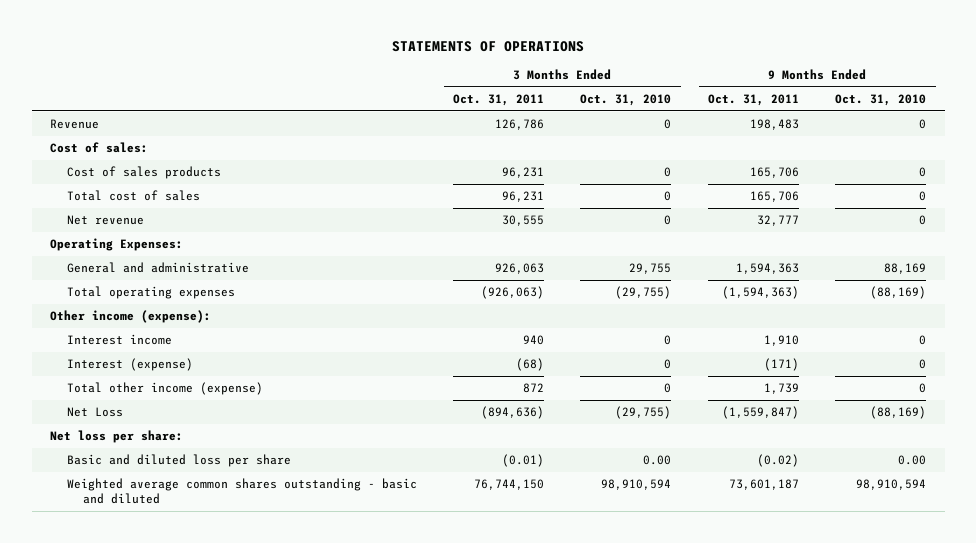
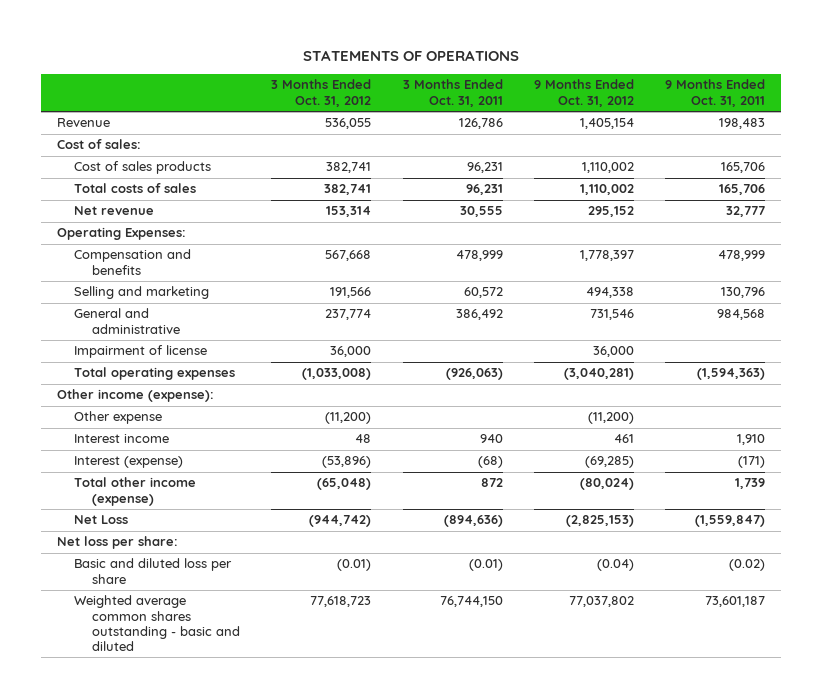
[580,94,672,107] Oct. 31, 2010 -> none
[835,94,927,107] Oct. 31, 2010 -> none
none -> [271,79,372,107] 3 Months Ended Oct. 31, 2012
none -> [533,79,634,107] 9 Months Ended Oct. 31, 2012
[66,190,200,202] Total cost of sales -> [74,183,197,194] Total costs of sales
none -> [74,249,192,275] Compensation and benefits
none -> [74,286,210,300] Selling and marketing
[495,263,545,275] 926,063 -> [455,309,503,321] 386,492
[735,263,799,275] 1,594,363 -> [717,309,766,321] 984,568
none -> [74,345,208,359] Impairment of license
none -> [74,411,163,425] Other expense

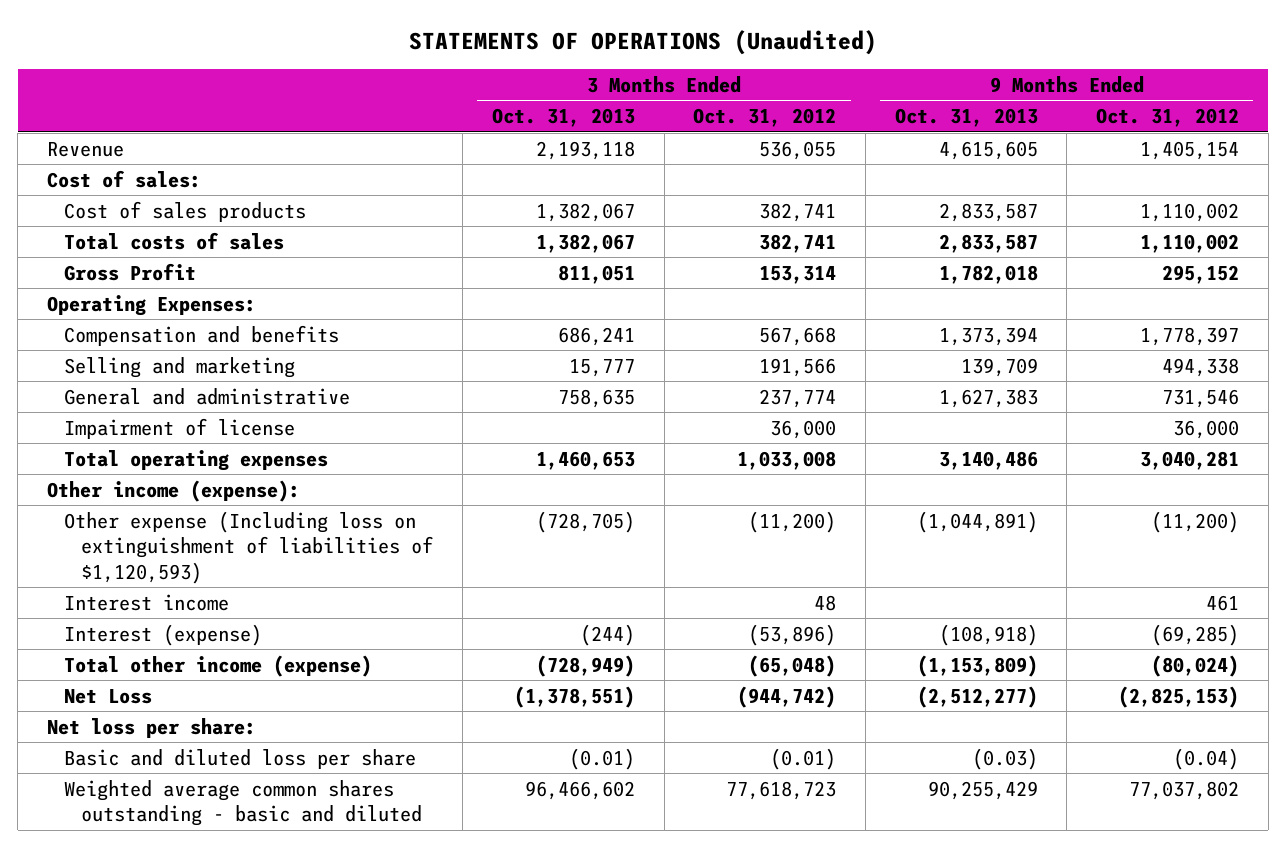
[303,50,520,62] STATEMENTS OF OPERATIONS -> [408,29,877,55] STATEMENTS OF OPERATIONS (Unaudited)
[402,79,503,107] 3 Months Ended Oct. 31, 2011 -> none
[665,79,766,107] 9 Months Ended Oct. 31, 2011 -> none
none -> [491,108,635,128] Oct. 31, 2013
none -> [894,108,1038,128] Oct. 31, 2013
[74,206,155,216] Net revenue -> [64,262,197,281] Gross Profit
[302,368,372,381] (1,033,008) -> [737,450,837,470] 1,033,008
[563,368,634,381] (3,040,281) -> [1139,450,1239,470] 3,040,281
[74,411,163,425] Other expense -> [64,510,434,584] Other expense (Including loss on extinguishment of liabilities of $1,120,593)

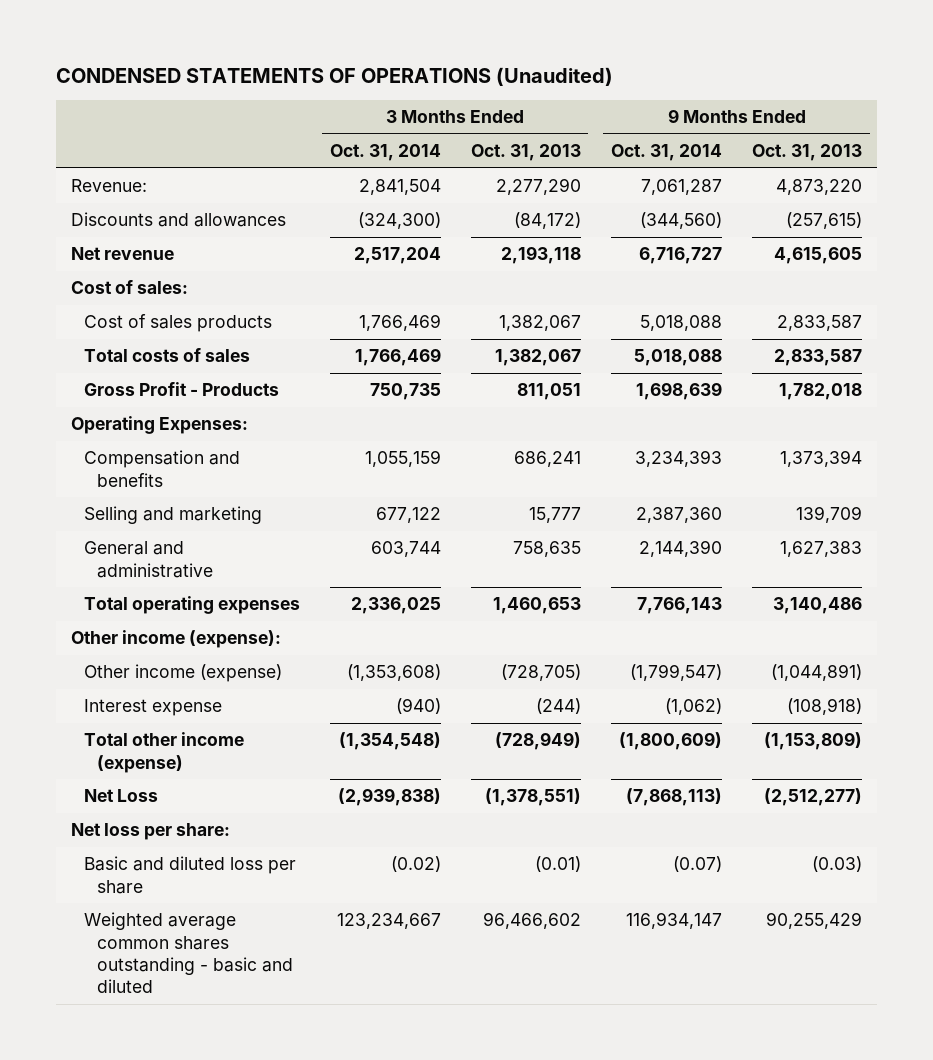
[408,29,877,55] STATEMENTS OF OPERATIONS (Unaudited) -> [55,66,613,86] CONDENSED STATEMENTS OF OPERATIONS (Unaudited)
[693,108,837,128] Oct. 31, 2012 -> none
[1095,108,1239,128] Oct. 31, 2012 -> none
none -> [329,144,441,162] Oct. 31, 2014
none -> [611,144,723,162] Oct. 31, 2014
none -> [70,179,147,193] Revenue:
none -> [70,212,286,228] Discounts and allowances
[46,141,124,157] Revenue -> [70,247,174,261] Net revenue
[64,262,197,281] Gross Profit -> [83,382,279,397] Gross Profit - Products
[64,417,296,439] Impairment of license -> none
[64,593,230,611] Interest income -> none
[64,510,434,584] Other expense (Including loss on extinguishment of liabilities of $1,120,593) -> [83,664,282,683] Other income (expense)
[64,623,263,646] Interest (expense) -> [83,699,222,717] Interest expense

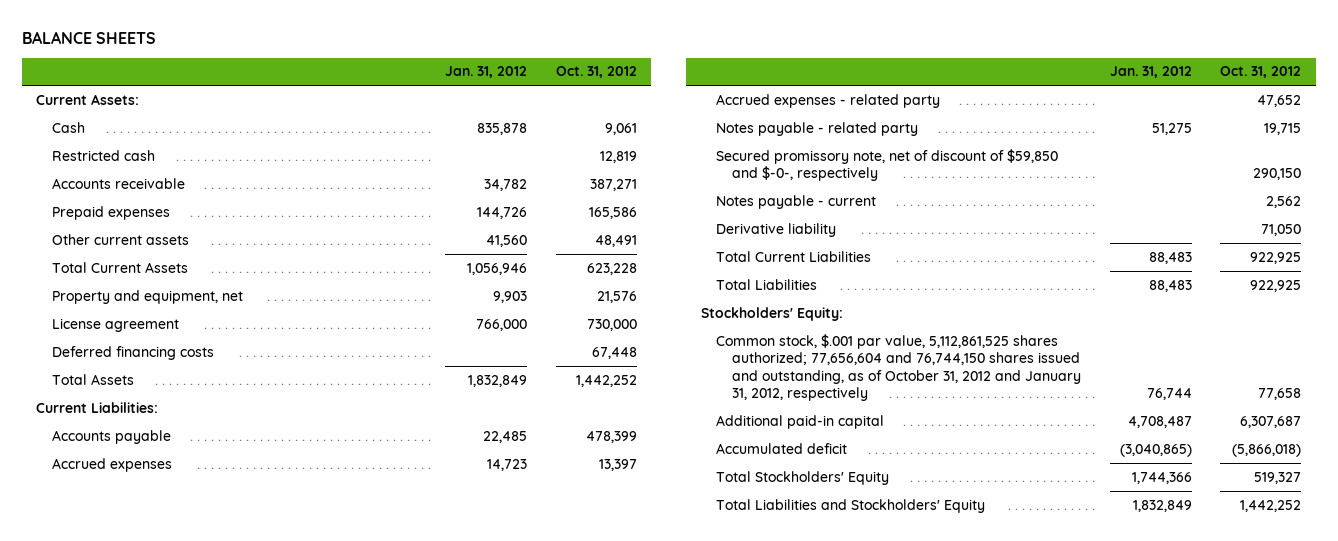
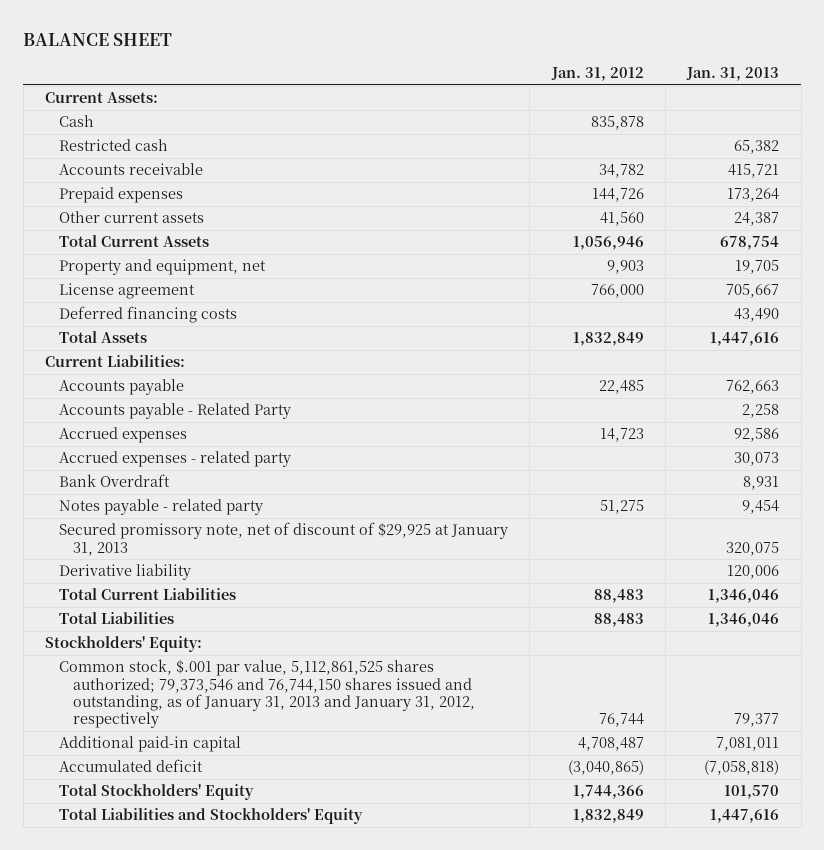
[21,30,156,44] BALANCE SHEETS -> [23,33,173,47] BALANCE SHEET
[555,66,637,79] Oct. 31, 2012 -> none
none -> [686,67,780,82] Jan. 31, 2013
none -> [59,403,292,420] Accounts payable - Related Party
none -> [59,474,171,488] Bank Overdraft
[716,194,877,209] Notes payable - current -> none
[716,148,1059,182] Secured promissory note, net of discount of $59,850 and $-0-, respectively -> [59,522,509,556] Secured promissory note, net of discount of $29,925 at January 31, 2013
[716,333,1081,402] Common stock, $.001 par value, 5,112,861,525 shares authorized; 77,656,604 and 76,744,150 shares issued and outstanding, as of October 31, 2012 and January 31, 2012, respectively -> [59,659,476,729] Common stock, $.001 par value, 5,112,861,525 shares authorized; 79,373,546 and 76,744,150 shares issued and outstanding, as of January 31, 2013 and January 31, 2012, respectively

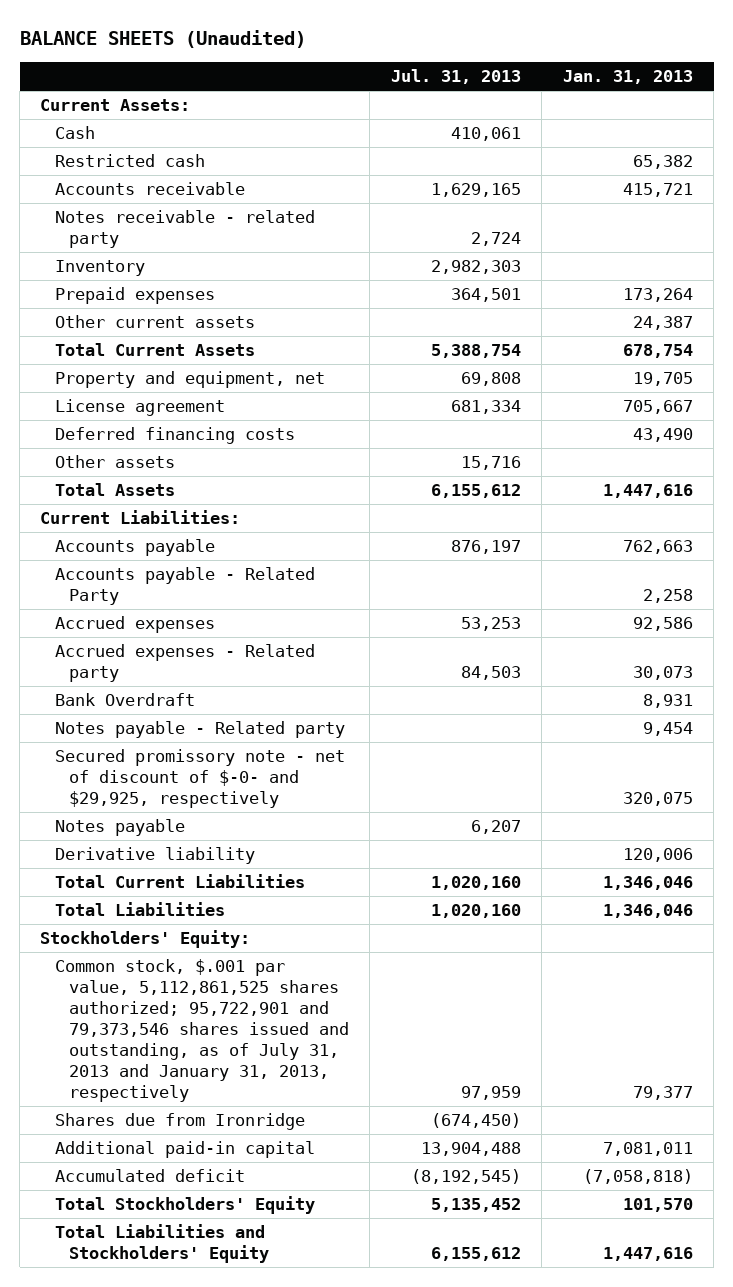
[23,33,173,47] BALANCE SHEET -> [19,30,306,49] BALANCE SHEETS (Unaudited)
[550,67,644,82] Jan. 31, 2012 -> none
none -> [390,69,521,85] Jul. 31, 2013
none -> [54,210,315,249] Notes receivable - related party
none -> [54,260,145,277] Inventory
none -> [54,455,175,469] Other assets
[59,451,292,468] Accrued expenses - related party -> [54,644,315,683] Accrued expenses - Related party
[59,499,264,516] Notes payable - related party -> [54,721,345,739] Notes payable - Related party
[59,522,509,556] Secured promissory note, net of discount of $29,925 at January 31, 2013 -> [54,749,345,809] Secured promissory note - net of discount of $-0- and $29,925, respectively
none -> [54,819,185,837] Notes payable
[59,659,476,729] Common stock, $.001 par value, 5,112,861,525 shares authorized; 79,373,546 and 76,744,150 shares issued and outstanding, as of January 31, 2013 and January 31, 2012, respectively -> [54,959,349,1102] Common stock, $.001 par value, 5,112,861,525 shares authorized; 95,722,901 and 79,373,546 shares issued and outstanding, as of July 31, 2013 and January 31, 2013, respectively
none -> [54,1113,305,1131] Shares due from Ironridge

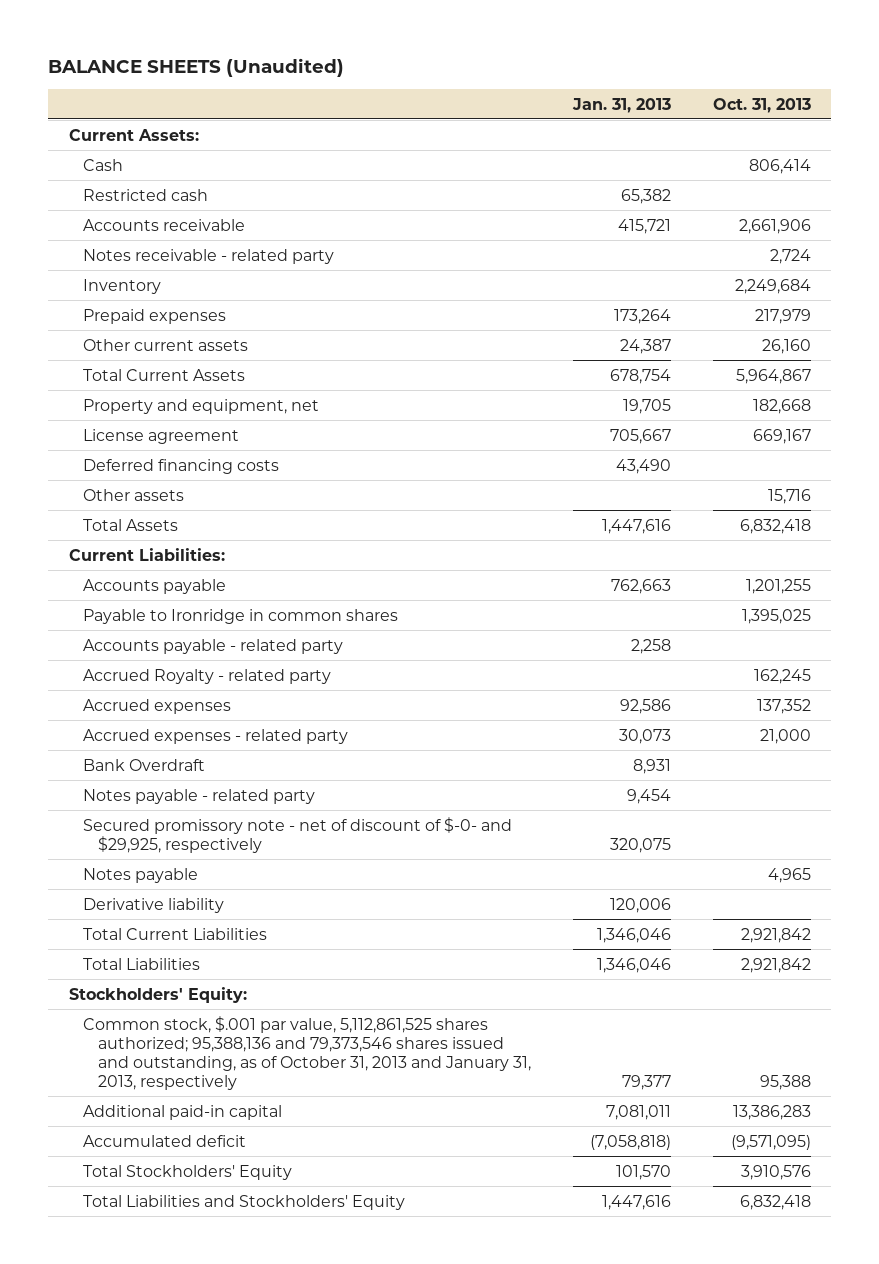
[390,69,521,85] Jul. 31, 2013 -> none
none -> [712,97,811,113] Oct. 31, 2013
none -> [83,608,399,624] Payable to Ironridge in common shares
[54,567,315,606] Accounts payable - Related Party -> [83,638,344,654] Accounts payable - related party
none -> [83,668,332,684] Accrued Royalty - related party
[54,644,315,683] Accrued expenses - Related party -> [83,728,349,744] Accrued expenses - related party
[54,721,345,739] Notes payable - Related party -> [83,788,316,804] Notes payable - related party
[54,1113,305,1131] Shares due from Ironridge -> none
[54,959,349,1102] Common stock, $.001 par value, 5,112,861,525 shares authorized; 95,722,901 and 79,373,546 shares issued and outstanding, as of July 31, 2013 and January 31, 2013, respectively -> [83,1015,532,1091] Common stock, $.001 par value, 5,112,861,525 shares authorized; 95,388,136 and 79,373,546 shares issued and outstanding, as of October 31, 2013 and January 31, 2013, respectively

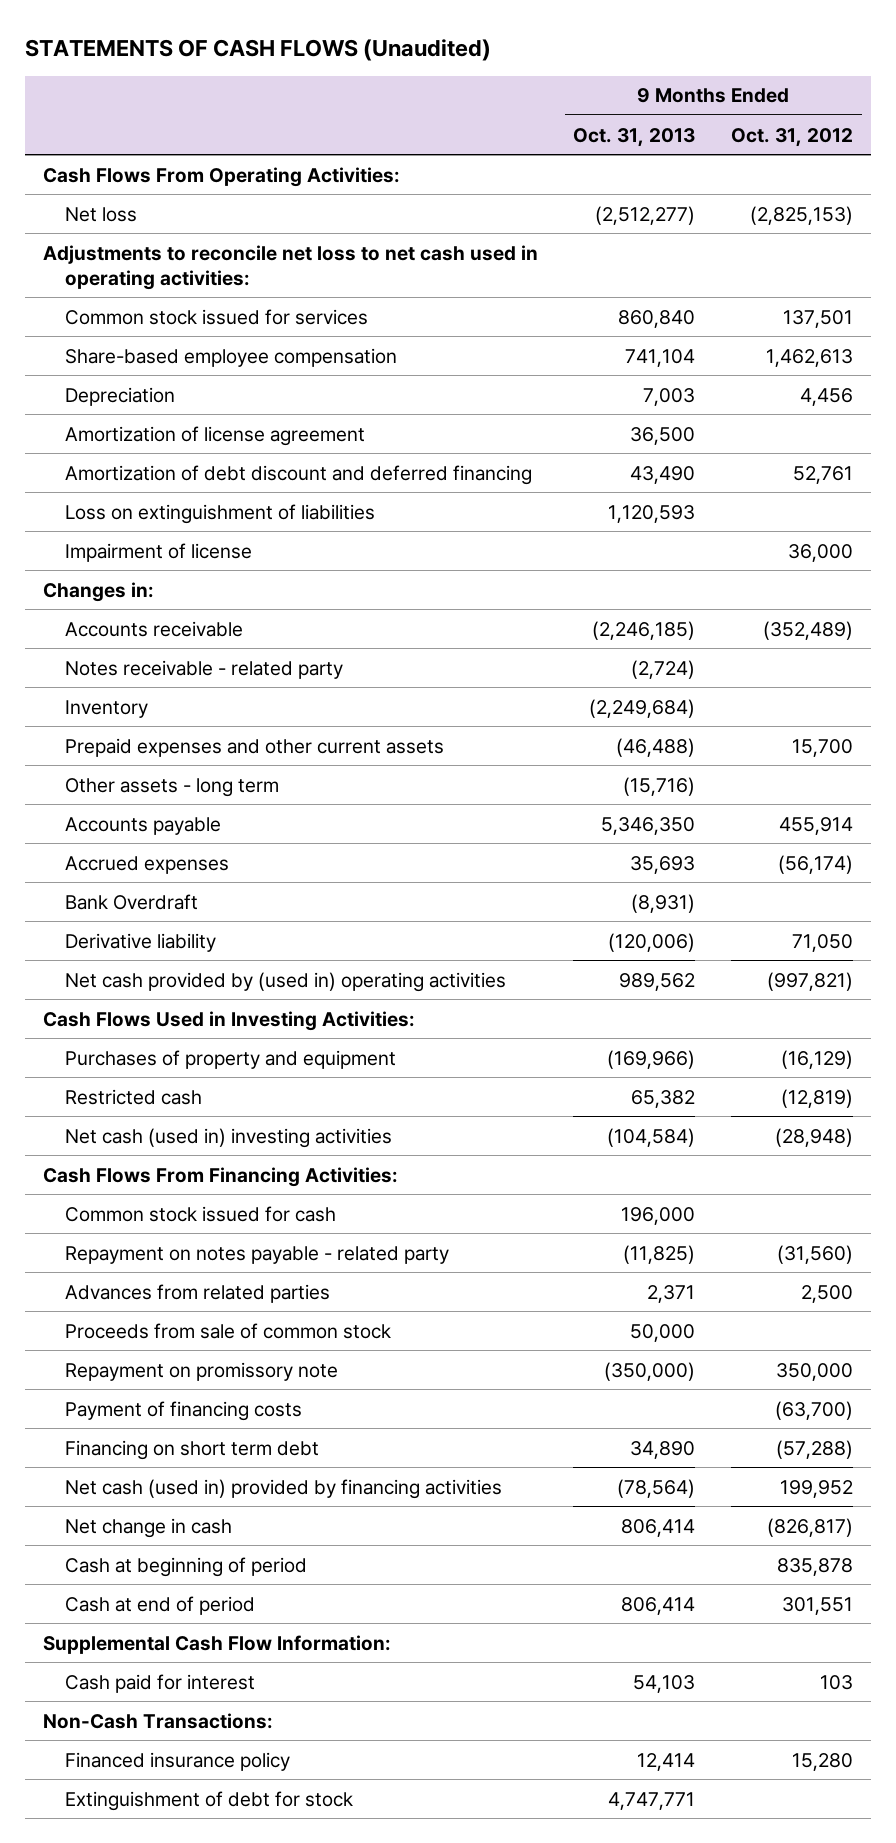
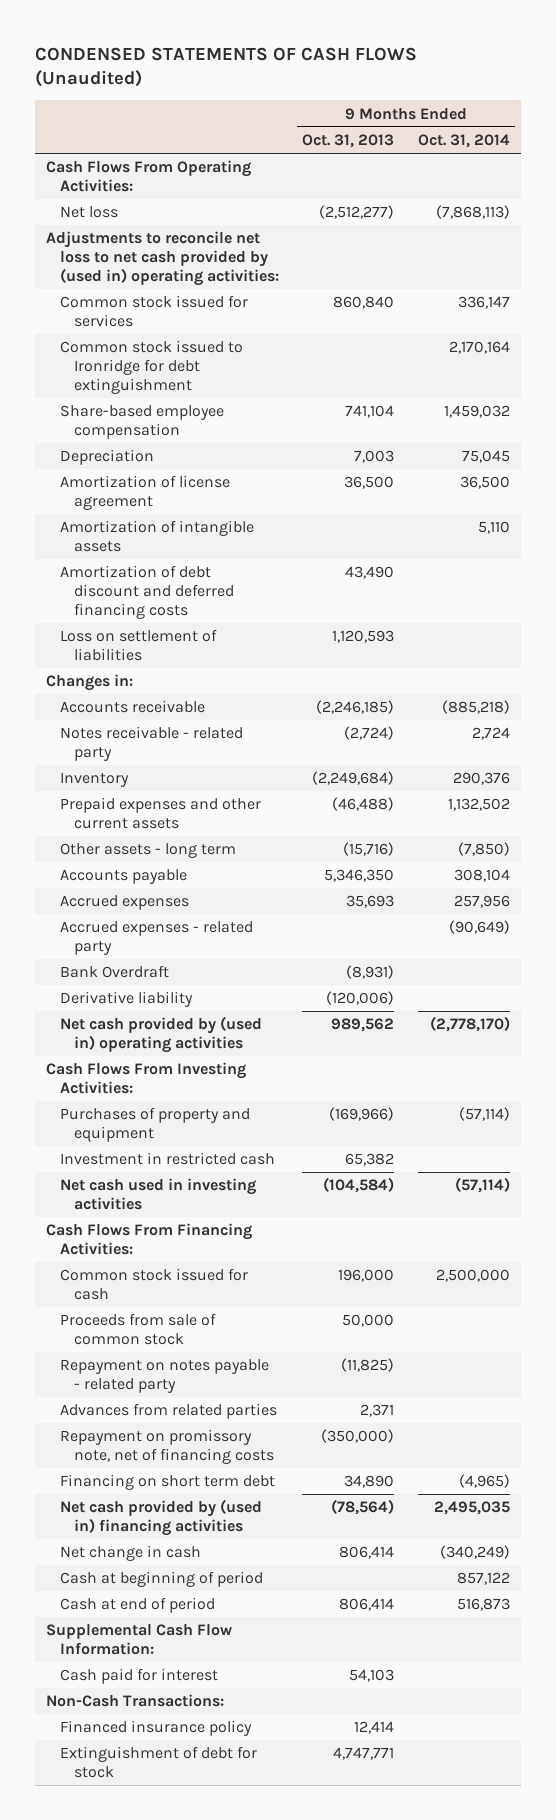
[25,38,492,61] STATEMENTS OF CASH FLOWS (Unaudited) -> [34,46,417,88] CONDENSED STATEMENTS OF CASH FLOWS (Unaudited)
[730,127,853,147] Oct. 31, 2012 -> none
none -> [417,134,510,149] Oct. 31, 2014
[43,244,539,290] Adjustments to reconcile net loss to net cash used in operating activities: -> [46,231,280,287] Adjustments to reconcile net loss to net cash provided by (used in) operating activities:
none -> [60,340,244,395] Common stock issued to Ironridge for debt extinguishment
[65,542,253,562] Impairment of license -> none
none -> [60,520,255,553] Amortization of intangible assets
[65,464,533,485] Amortization of debt discount and deferred financing -> [60,565,234,620] Amortization of debt discount and deferred financing costs
[65,503,376,524] Loss on extinguishment of liabilities -> [60,629,218,662] Loss on settlement of liabilities
none -> [60,921,254,956] Accrued expenses - related party
[43,1010,416,1031] Cash Flows Used in Investing Activities: -> [46,1062,247,1095] Cash Flows From Investing Activities:
[65,1088,203,1105] Restricted cash -> [60,1152,276,1166] Investment in restricted cash
[65,1127,393,1148] Net cash (used in) investing activities -> [60,1178,257,1211] Net cash used in investing activities
[65,1322,392,1339] Proceeds from sale of common stock -> [60,1313,217,1346] Proceeds from sale of common stock
[65,1400,303,1421] Payment of financing costs -> none
[65,1361,339,1381] Repayment on promissory note -> [60,1429,274,1465] Repayment on promissory note, net of financing costs
[65,1478,503,1499] Net cash (used in) provided by financing activities -> [60,1499,263,1537] Net cash provided by (used in) financing activities

